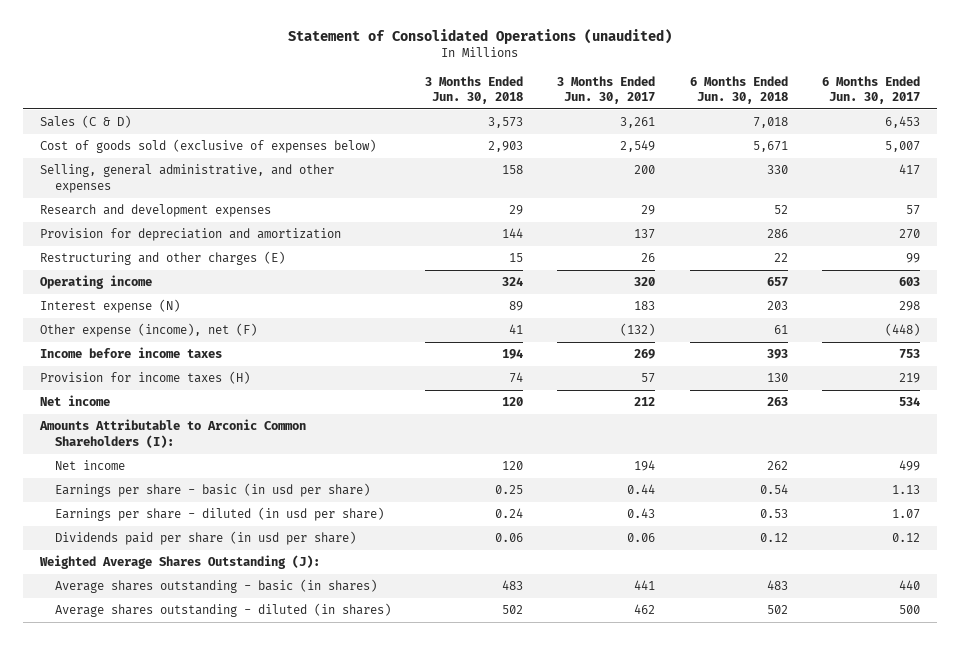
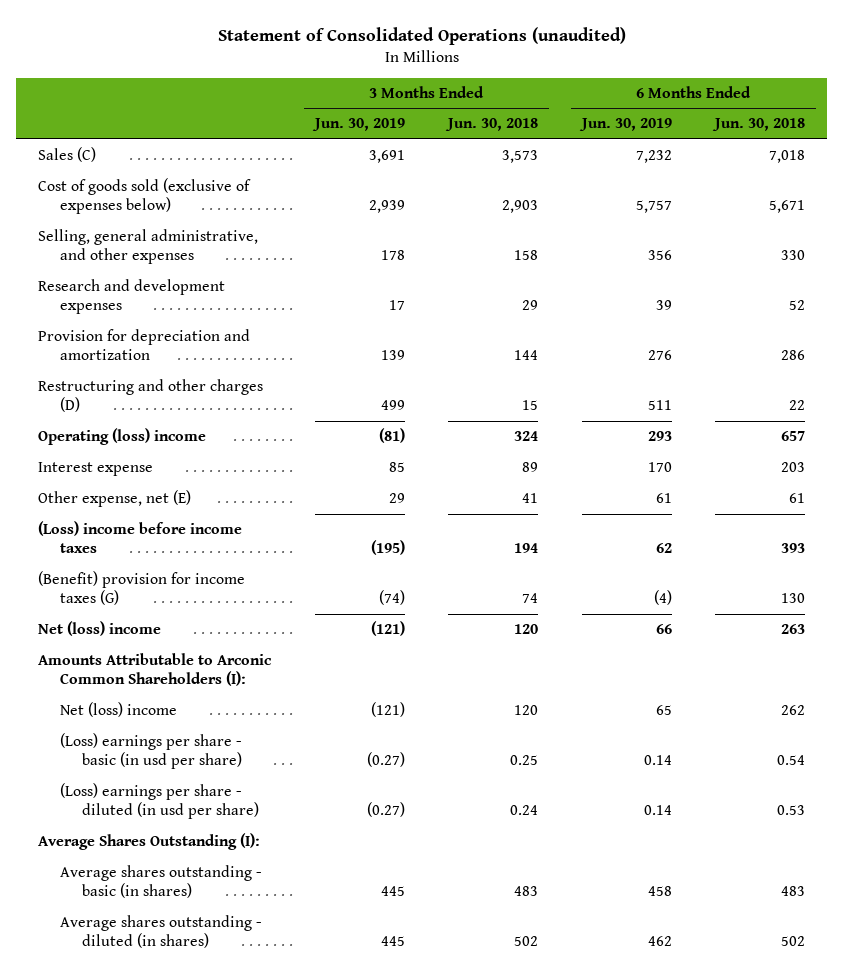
[557,75,656,104] 3 Months Ended Jun. 30, 2017 -> none
[822,75,921,104] 6 Months Ended Jun. 30, 2017 -> none
none -> [311,118,405,132] Jun. 30, 2019
none -> [578,118,672,132] Jun. 30, 2019
[39,115,131,129] Sales (C & D) -> [38,147,97,163] Sales (C)
[39,251,285,266] Restructuring and other charges (E) -> [38,379,264,413] Restructuring and other charges (D)
[39,275,152,290] Operating income -> [38,428,207,446] Operating (loss) income
[39,299,180,314] Interest expense (N) -> [38,462,154,477] Interest expense
[39,323,257,338] Other expense (income), net (F) -> [38,490,192,508] Other expense, net (E)
[39,347,222,359] Income before income taxes -> [38,521,243,554] (Loss) income before income taxes
[39,371,250,385] Provision for income taxes (H) -> [38,571,246,606] (Benefit) provision for income taxes (G)
[39,395,110,407] Net income -> [38,621,162,637] Net (loss) income
[54,531,356,546] Dividends paid per share (in usd per share) -> none
[54,460,125,471] Net income -> [60,702,178,718] Net (loss) income
[54,483,370,498] Earnings per share - basic (in usd per share) -> [60,733,243,770] (Loss) earnings per share - basic (in usd per share)
[54,507,384,522] Earnings per share - diluted (in usd per share) -> [60,783,260,820] (Loss) earnings per share - diluted (in usd per share)
[38,555,320,570] Weighted Average Shares Outstanding (J): -> [38,833,261,851] Average Shares Outstanding (I):

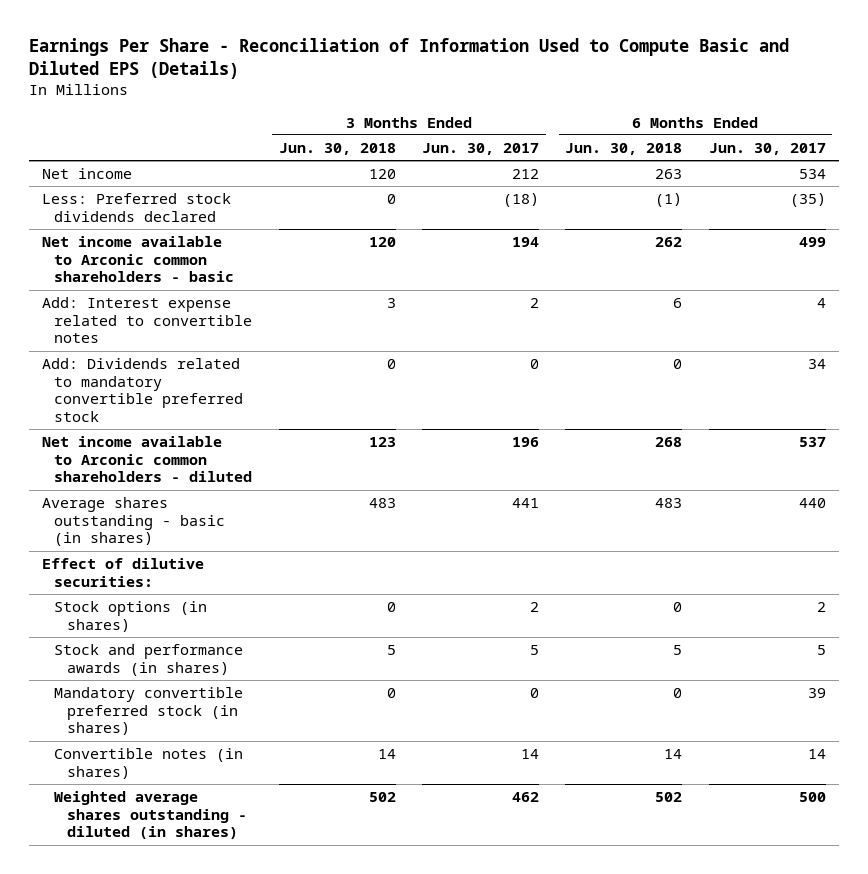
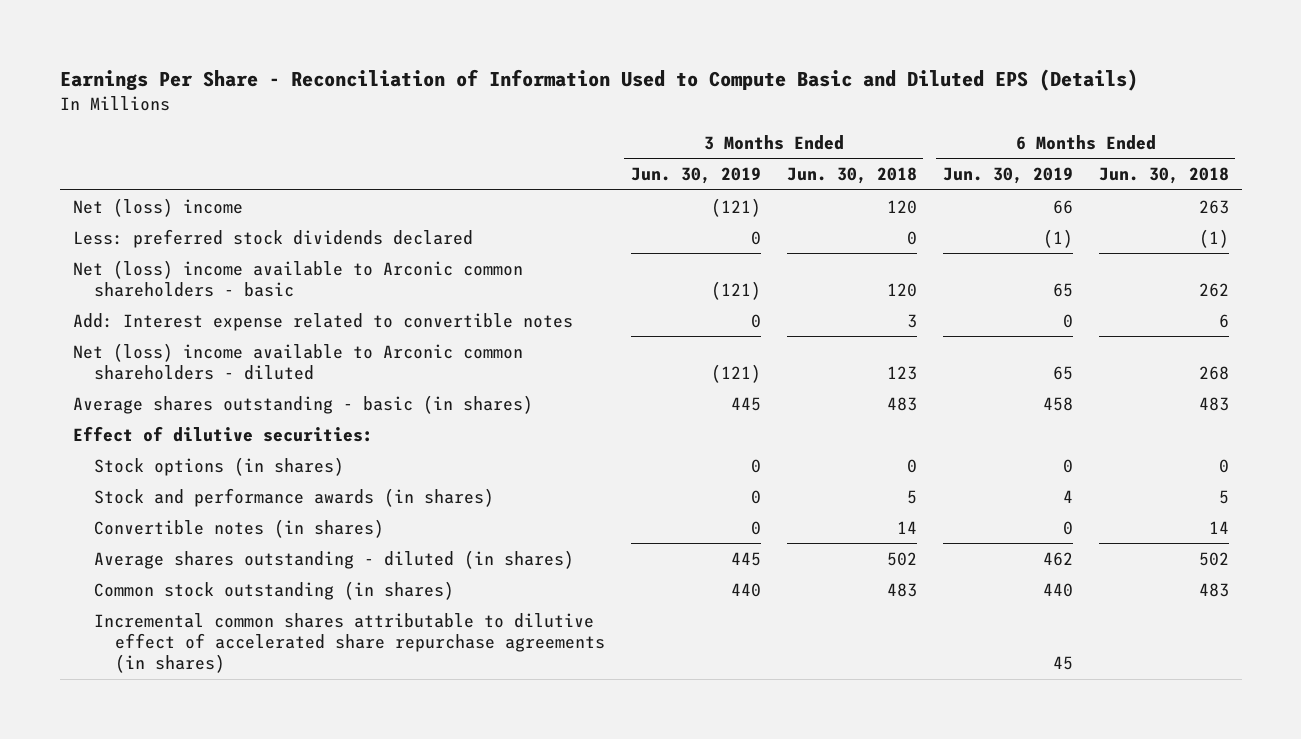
[421,142,539,155] Jun. 30, 2017 -> none
[708,142,826,155] Jun. 30, 2017 -> none
none -> [630,167,761,185] Jun. 30, 2019
none -> [942,167,1073,185] Jun. 30, 2019
[42,168,133,180] Net income -> [72,197,243,217] Net (loss) income
[42,193,232,222] Less: Preferred stock dividends declared -> [72,228,473,248] Less: preferred stock dividends declared
[42,236,235,283] Net income available to Arconic common shareholders - basic -> [72,259,523,298] Net (loss) income available to Arconic common shareholders - basic
[42,358,244,422] Add: Dividends related to mandatory convertible preferred stock -> none
[42,436,253,483] Net income available to Arconic common shareholders - diluted -> [72,342,523,381] Net (loss) income available to Arconic common shareholders - diluted
[54,687,244,736] Mandatory convertible preferred stock (in shares) -> none
[54,791,247,840] Weighted average shares outstanding - diluted (in shares) -> [93,549,574,569] Average shares outstanding - diluted (in shares)
none -> [93,580,454,600] Common stock outstanding (in shares)
none -> [93,612,605,674] Incremental common shares attributable to dilutive effect of accelerated share repurchase agreements (in shares)

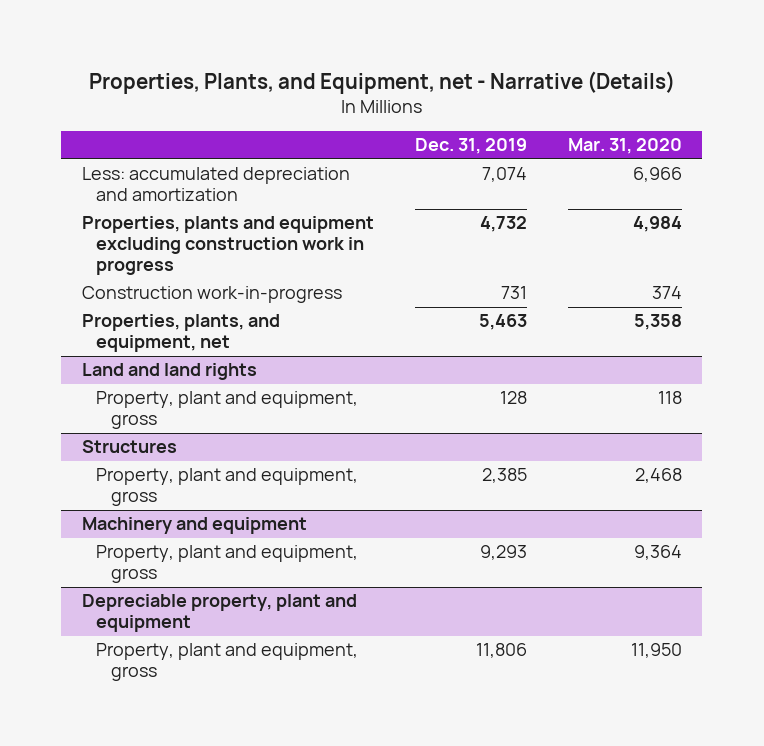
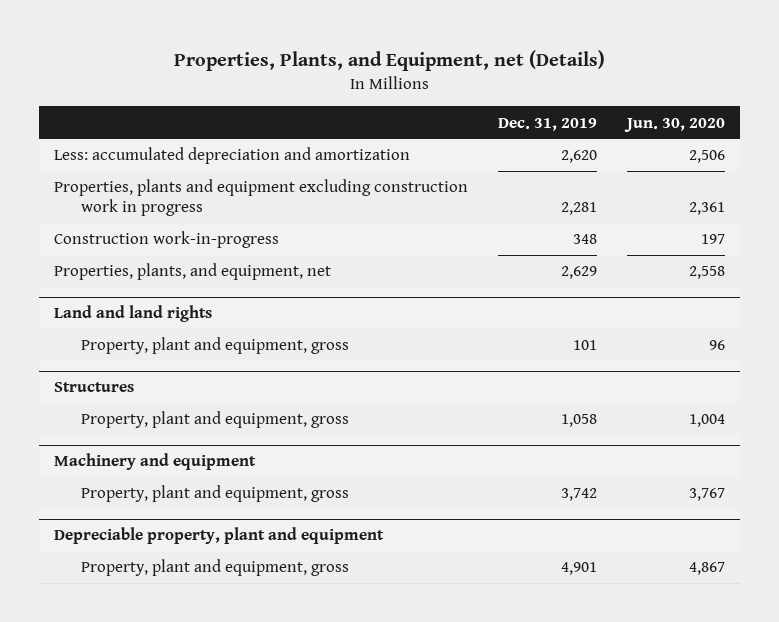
[88,70,675,94] Properties, Plants, and Equipment, net - Narrative (Details) -> [173,50,605,72] Properties, Plants, and Equipment, net (Details)
[567,138,682,155] Mar. 31, 2020 -> none
none -> [624,117,726,132] Jun. 30, 2020
[481,167,527,183] 7,074 -> [561,150,598,164] 2,620
[479,216,527,233] 4,732 -> [561,202,598,216] 2,281
[500,286,527,300] 731 -> [573,234,598,245] 348
[478,314,527,331] 5,463 -> [561,266,598,280] 2,629
[499,391,527,405] 128 -> [573,340,598,351] 101
[481,468,527,484] 2,385 -> [561,414,598,428] 1,058
[479,545,527,561] 9,293 -> [561,488,598,502] 3,742
[475,643,527,659] 11,806 -> [561,562,598,576] 4,901

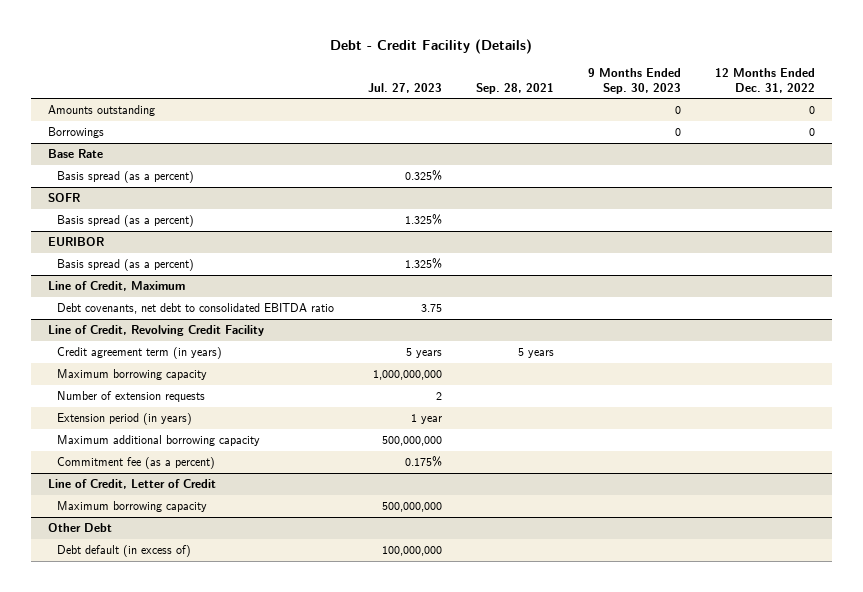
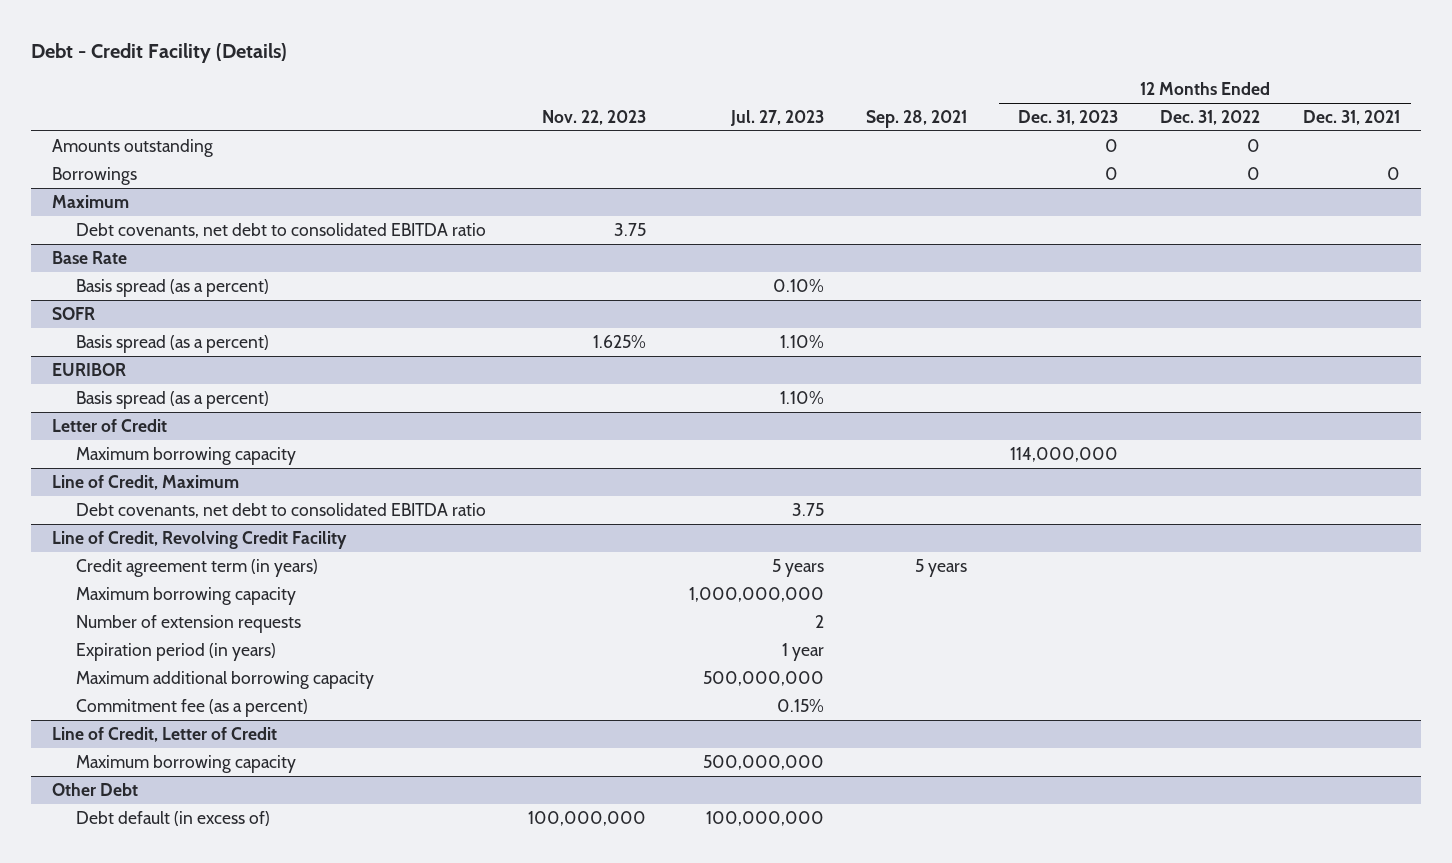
[587,68,681,94] 9 Months Ended Sep. 30, 2023 -> none
none -> [542,110,647,126] Nov. 22, 2023
none -> [1017,110,1118,126] Dec. 31, 2023
none -> [1302,110,1400,126] Dec. 31, 2021
none -> [52,195,130,209] Maximum
none -> [75,223,486,239] Debt covenants, net debt to consolidated EBITDA ratio
[404,170,442,182] 0.325% -> [772,279,824,293] 0.10%
[404,214,442,226] 1.325% -> [779,335,824,349] 1.10%
[404,258,442,270] 1.325% -> [779,391,824,405] 1.10%
none -> [52,419,168,433] Letter of Credit
none -> [75,447,296,466] Maximum borrowing capacity
[56,413,192,426] Extension period (in years) -> [75,643,276,662] Expiration period (in years)
[404,456,442,468] 0.175% -> [776,699,824,713] 0.15%

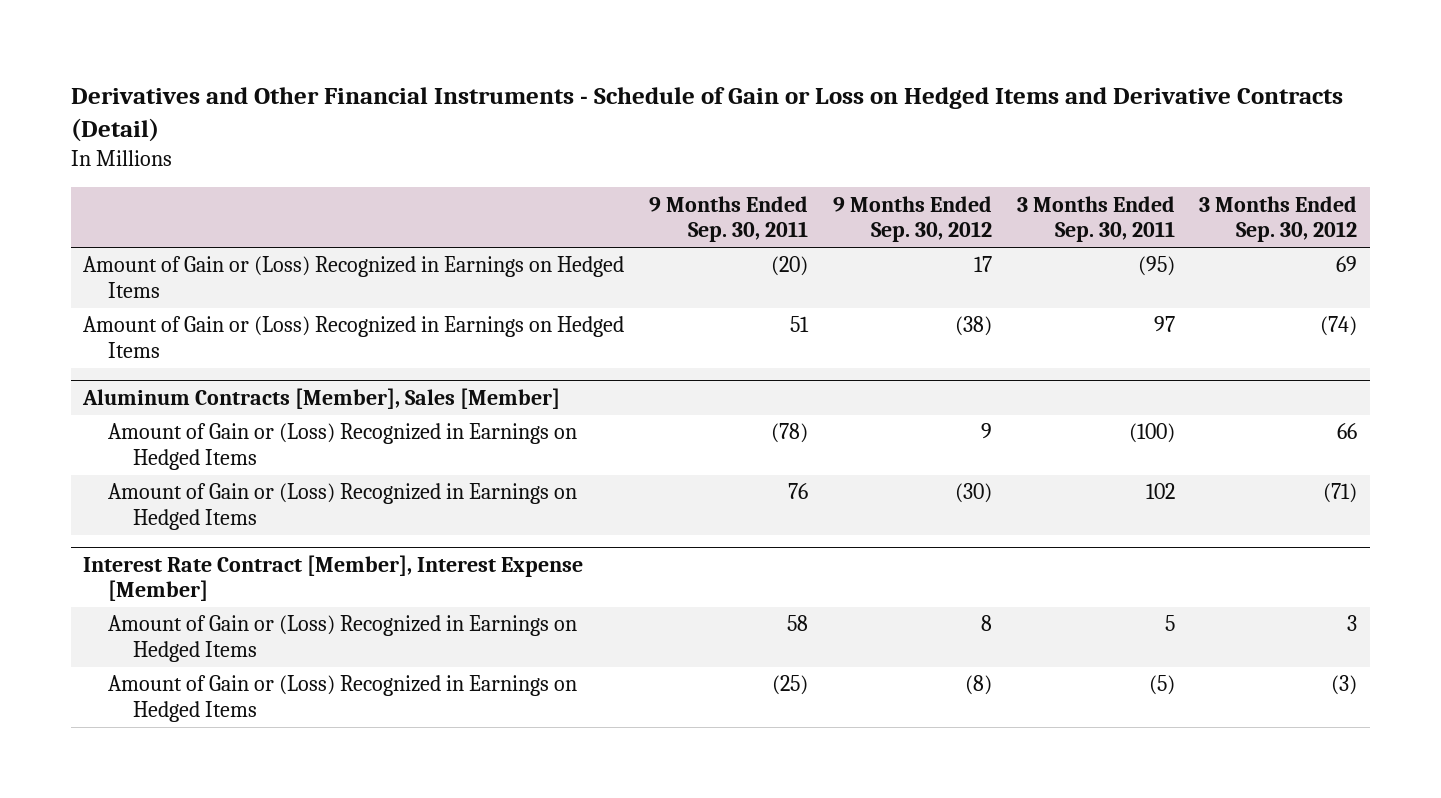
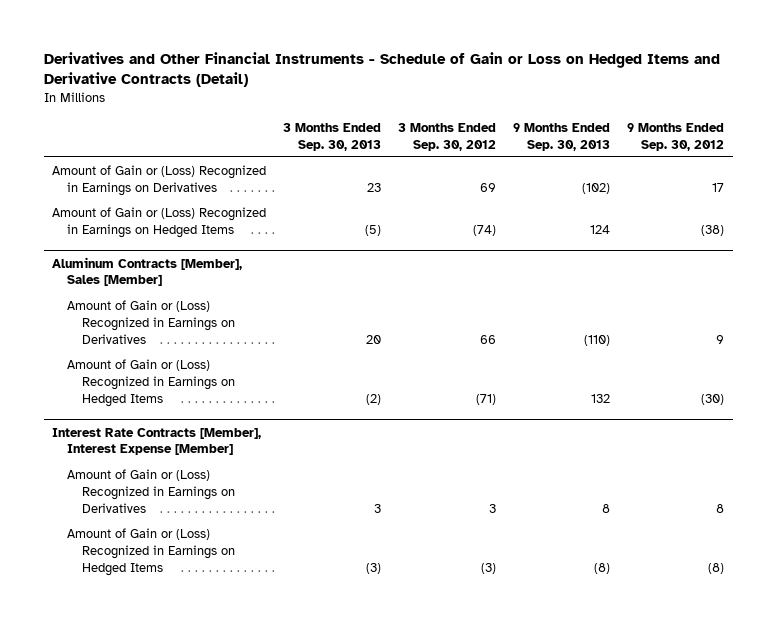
[649,195,809,243] 9 Months Ended Sep. 30, 2011 -> none
[1016,195,1175,243] 3 Months Ended Sep. 30, 2011 -> none
none -> [283,122,382,151] 3 Months Ended Sep. 30, 2013
none -> [513,122,611,151] 9 Months Ended Sep. 30, 2013
[83,256,625,298] Amount of Gain or (Loss) Recognized in Earnings on Hedged Items -> [52,165,267,196] Amount of Gain or (Loss) Recognized in Earnings on Derivatives
[108,423,578,470] Amount of Gain or (Loss) Recognized in Earnings on Hedged Items -> [67,300,235,344] Amount of Gain or (Loss) Recognized in Earnings on Derivatives
[83,555,584,602] Interest Rate Contract [Member], Interest Expense [Member] -> [52,427,262,456] Interest Rate Contracts [Member], Interest Expense [Member]
[108,615,578,662] Amount of Gain or (Loss) Recognized in Earnings on Hedged Items -> [67,469,235,513] Amount of Gain or (Loss) Recognized in Earnings on Derivatives

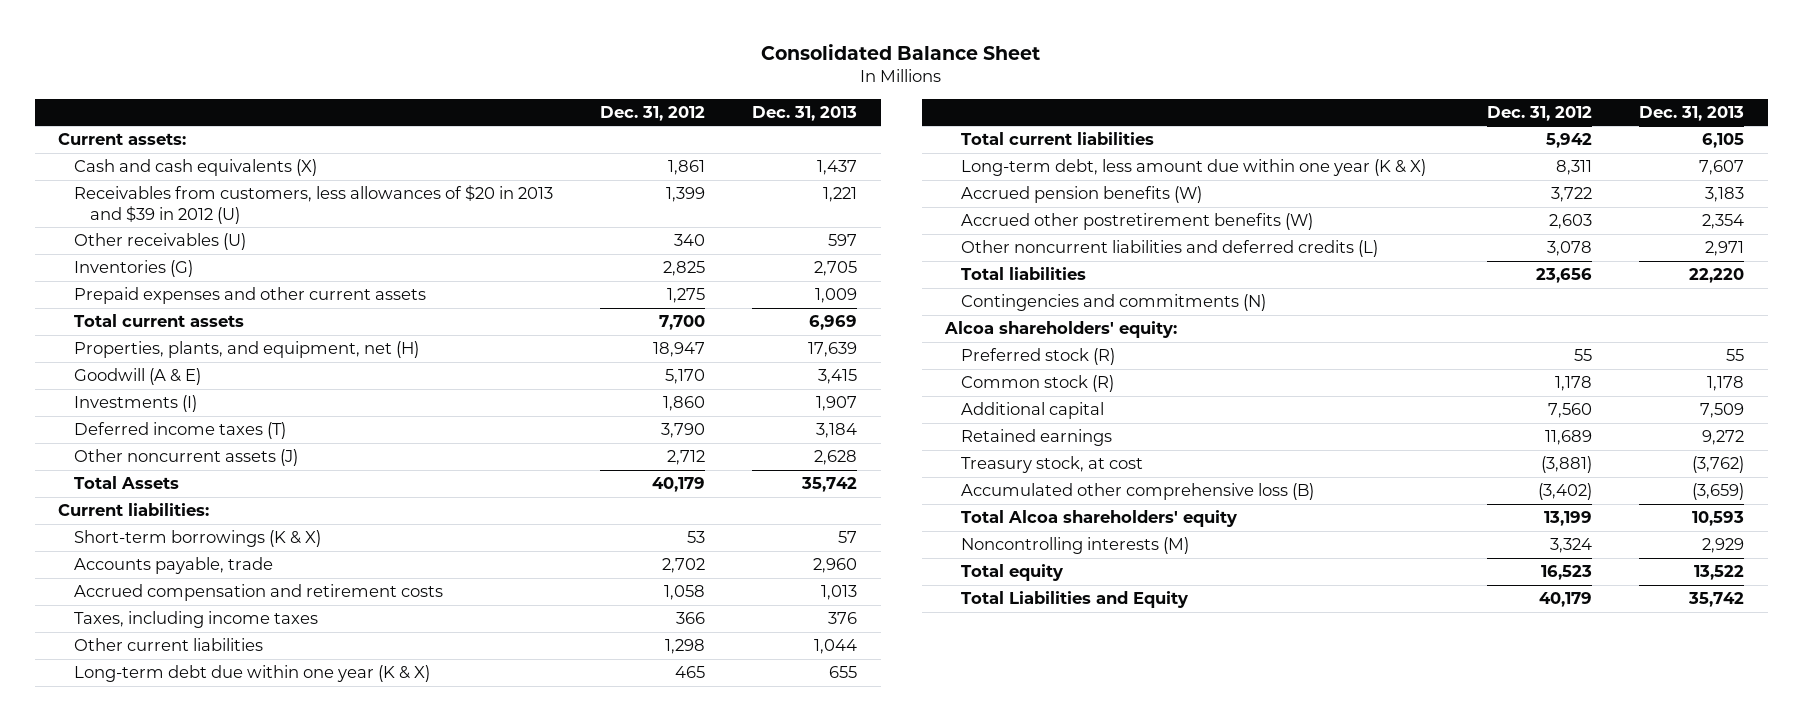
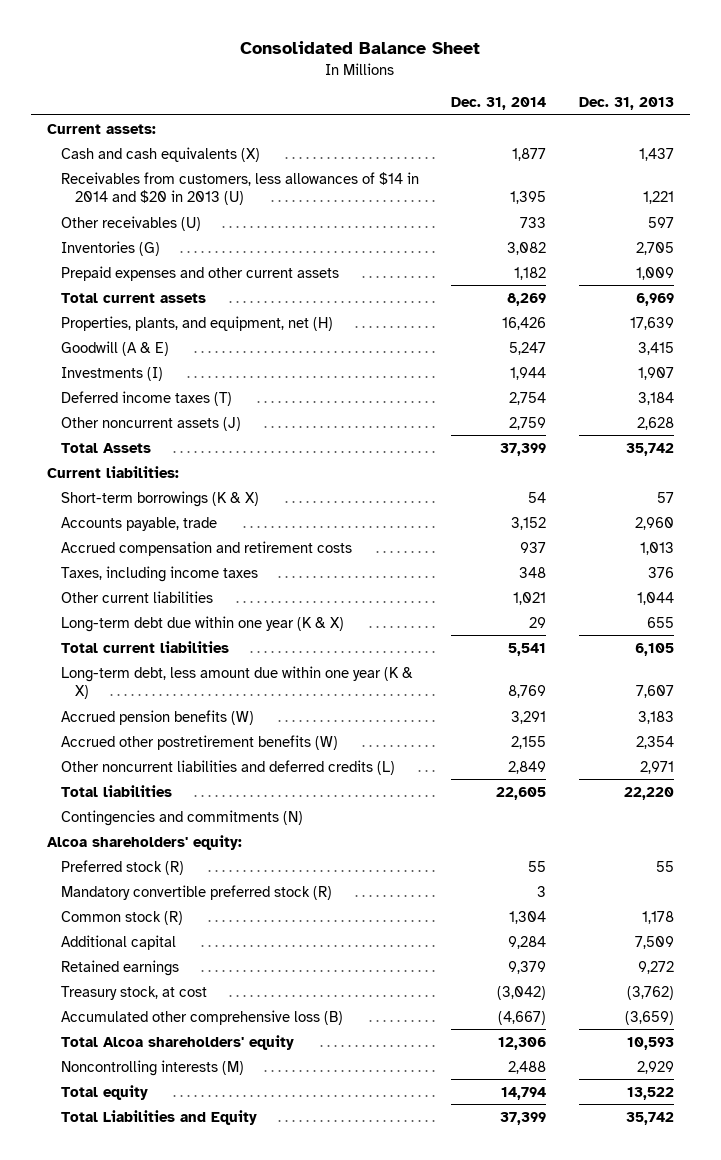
[599,105,705,121] Dec. 31, 2012 -> none
none -> [451,97,547,111] Dec. 31, 2014
[73,185,553,224] Receivables from customers, less allowances of $20 in 2013 and $39 in 2012 (U) -> [61,171,420,206] Receivables from customers, less allowances of $14 in 2014 and $20 in 2013 (U)
none -> [61,884,333,900] Mandatory convertible preferred stock (R)

